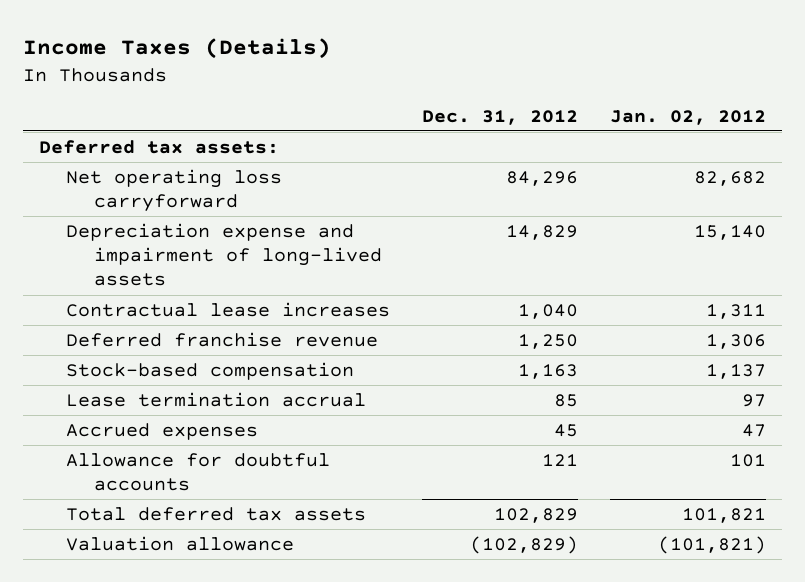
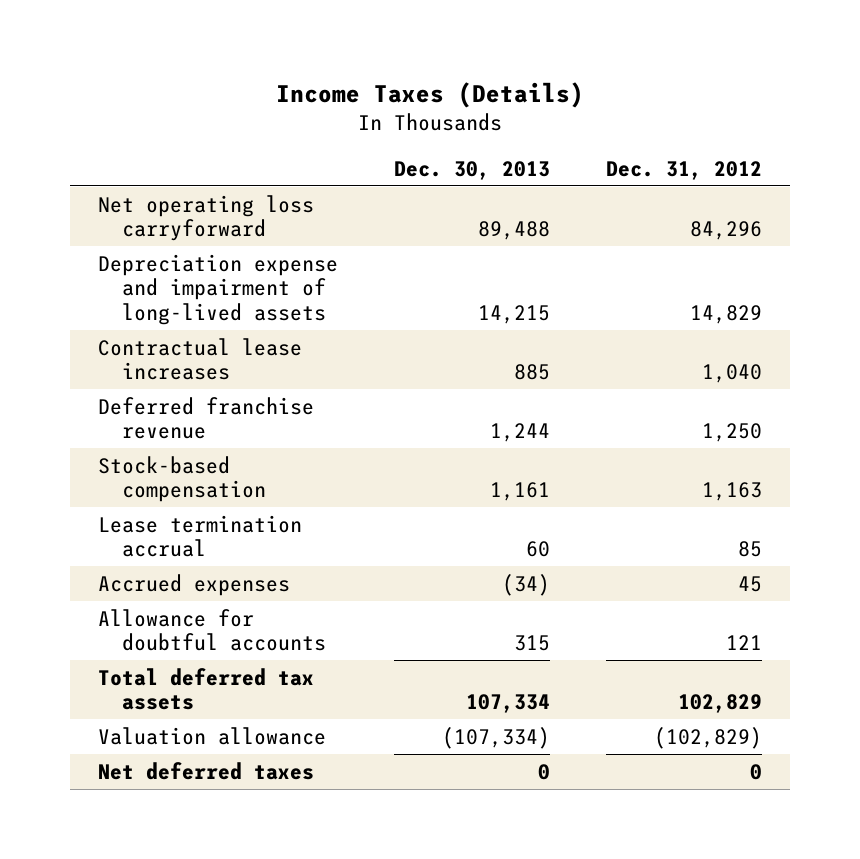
[609,109,766,125] Jan. 02, 2012 -> none
none -> [393,160,550,180] Dec. 30, 2013
[38,140,279,155] Deferred tax assets: -> none
none -> [98,761,315,780] Net deferred taxes

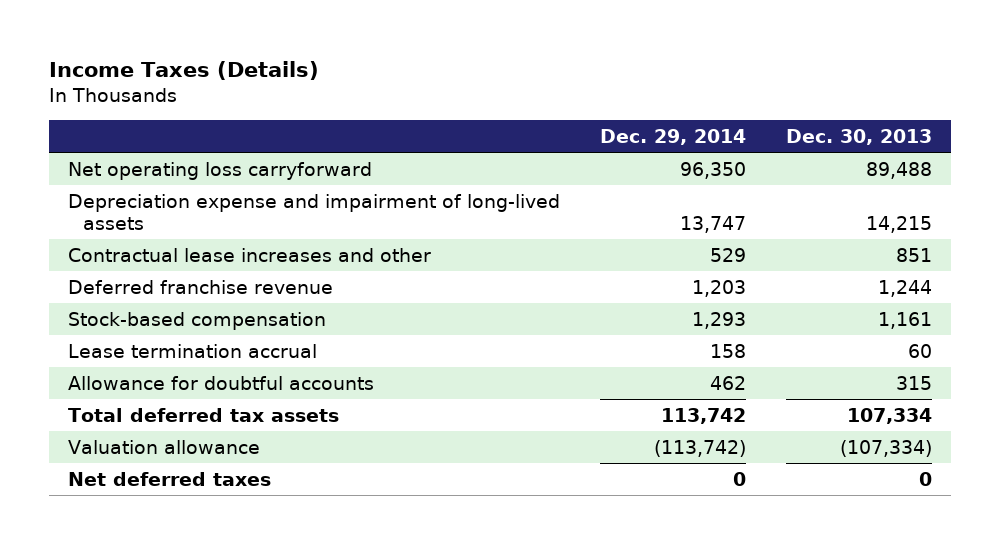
[605,160,762,180] Dec. 31, 2012 -> none
none -> [600,129,747,146] Dec. 29, 2014
[98,337,303,381] Contractual lease increases -> [68,247,432,262] Contractual lease increases and other
[513,364,550,381] 885 -> [895,247,932,262] 851
[98,573,291,596] Accrued expenses -> none

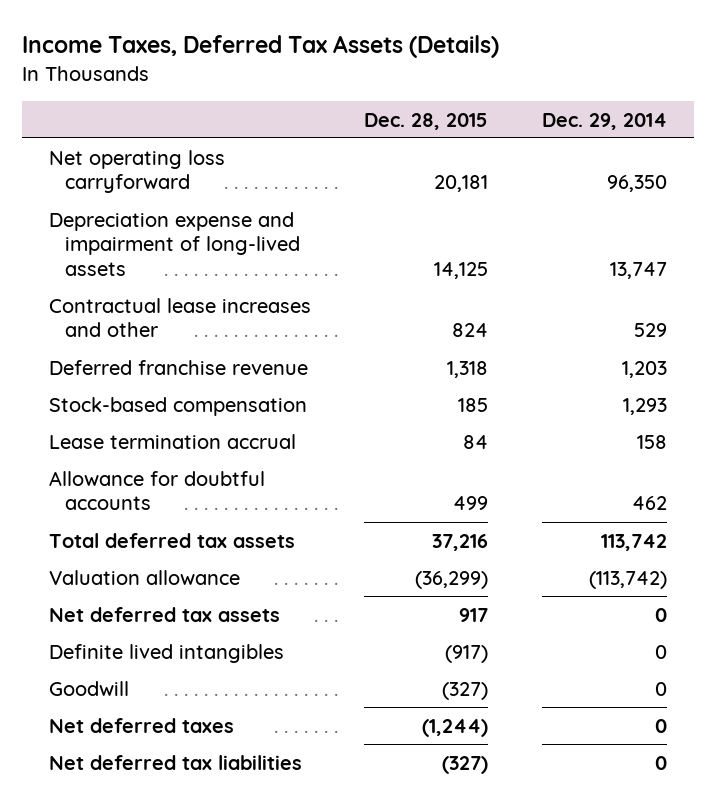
[48,61,319,81] Income Taxes (Details) -> [22,35,500,59] Income Taxes, Deferred Tax Assets (Details)
[785,129,932,146] Dec. 30, 2013 -> none
none -> [364,112,489,130] Dec. 28, 2015
none -> [48,606,280,622] Net deferred tax assets
none -> [48,643,284,663] Definite lived intangibles
none -> [48,680,129,696] Goodwill
none -> [48,754,302,770] Net deferred tax liabilities

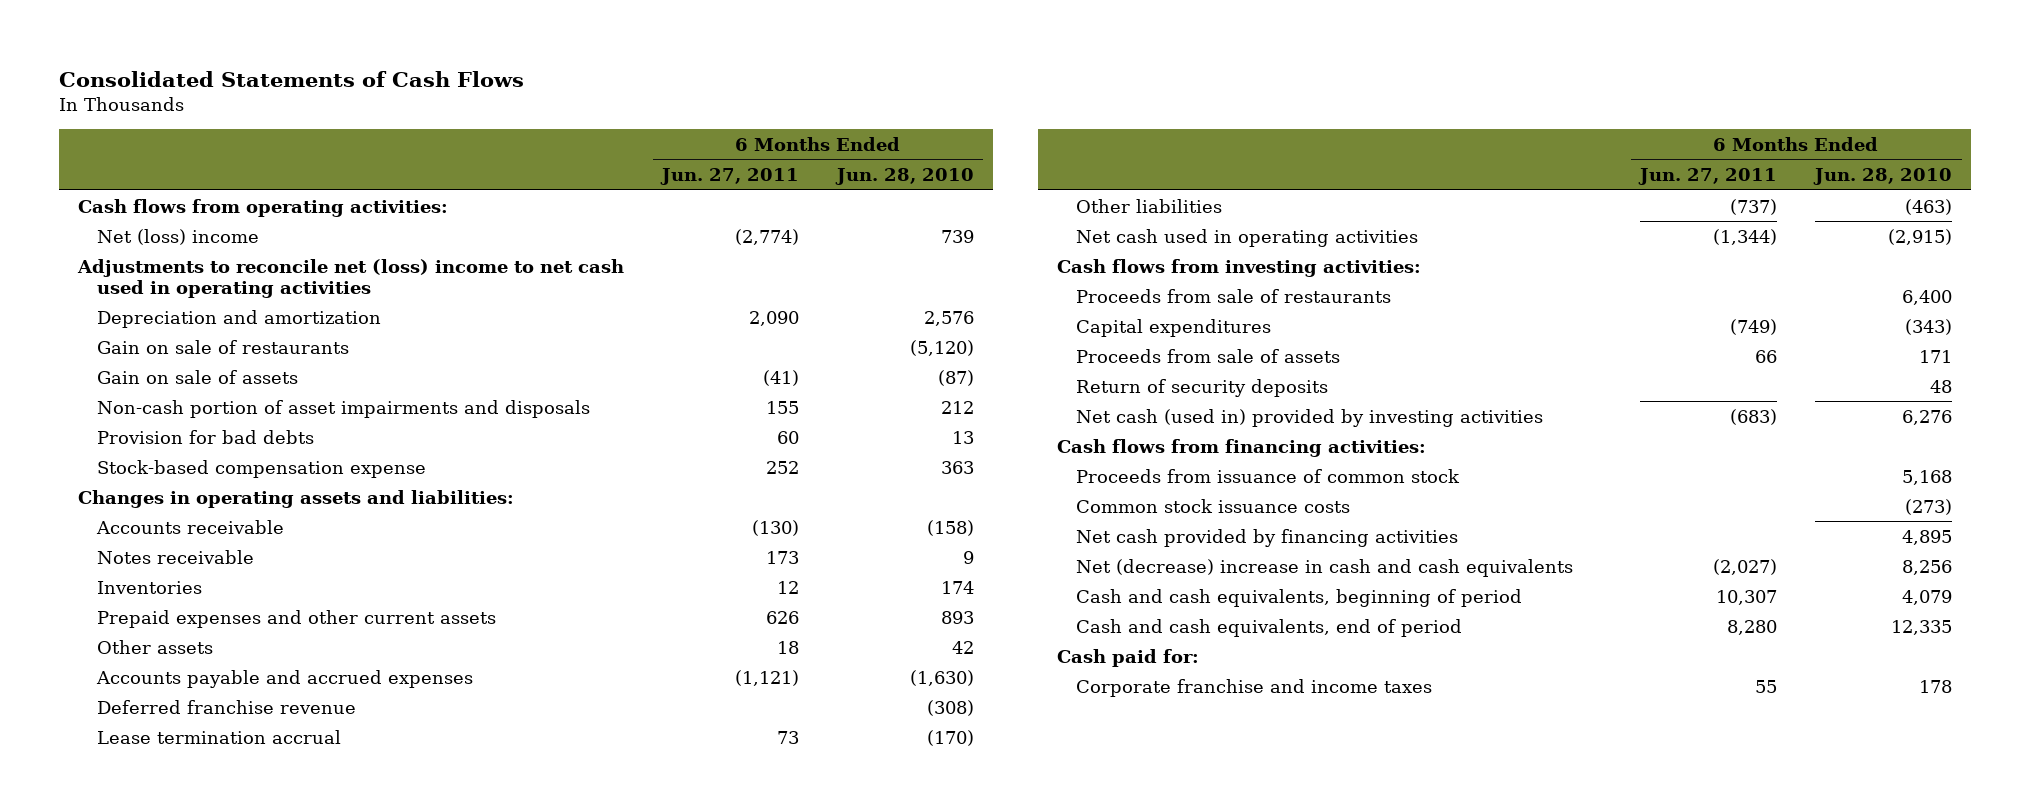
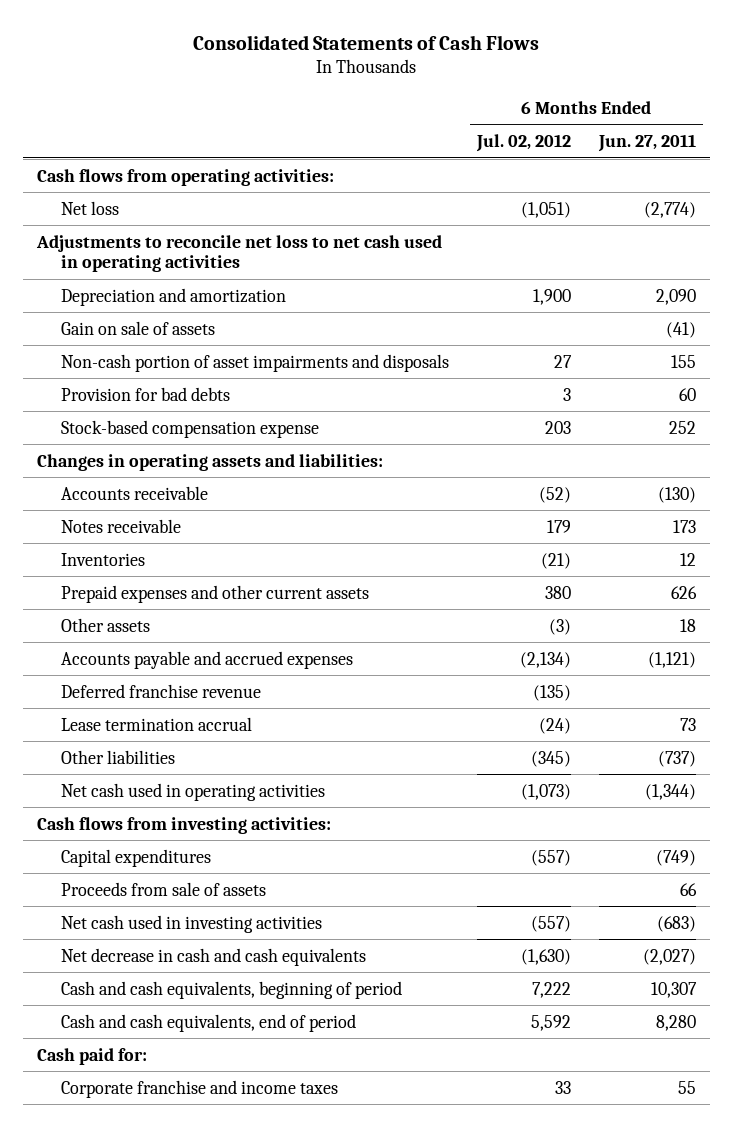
[834,167,974,185] Jun. 28, 2010 -> none
none -> [475,134,571,153] Jul. 02, 2012
[97,228,260,245] Net (loss) income -> [60,200,119,215] Net loss
[77,258,625,298] Adjustments to reconcile net (loss) income to net cash used in operating activities -> [35,234,442,273] Adjustments to reconcile net loss to net cash used in operating activities
[97,339,350,354] Gain on sale of restaurants -> none
[1075,288,1391,303] Proceeds from sale of restaurants -> none
[1075,378,1328,397] Return of security deposits -> none
[1056,438,1426,457] Cash flows from financing activities: -> none
[1075,468,1460,483] Proceeds from issuance of common stock -> none
[1075,498,1350,513] Common stock issuance costs -> none
[1075,528,1458,547] Net cash provided by financing activities -> none
[1075,408,1543,427] Net cash (used in) provided by investing activities -> [60,914,322,933] Net cash used in investing activities
[1075,558,1573,577] Net (decrease) increase in cash and cash equivalents -> [60,947,366,966] Net decrease in cash and cash equivalents

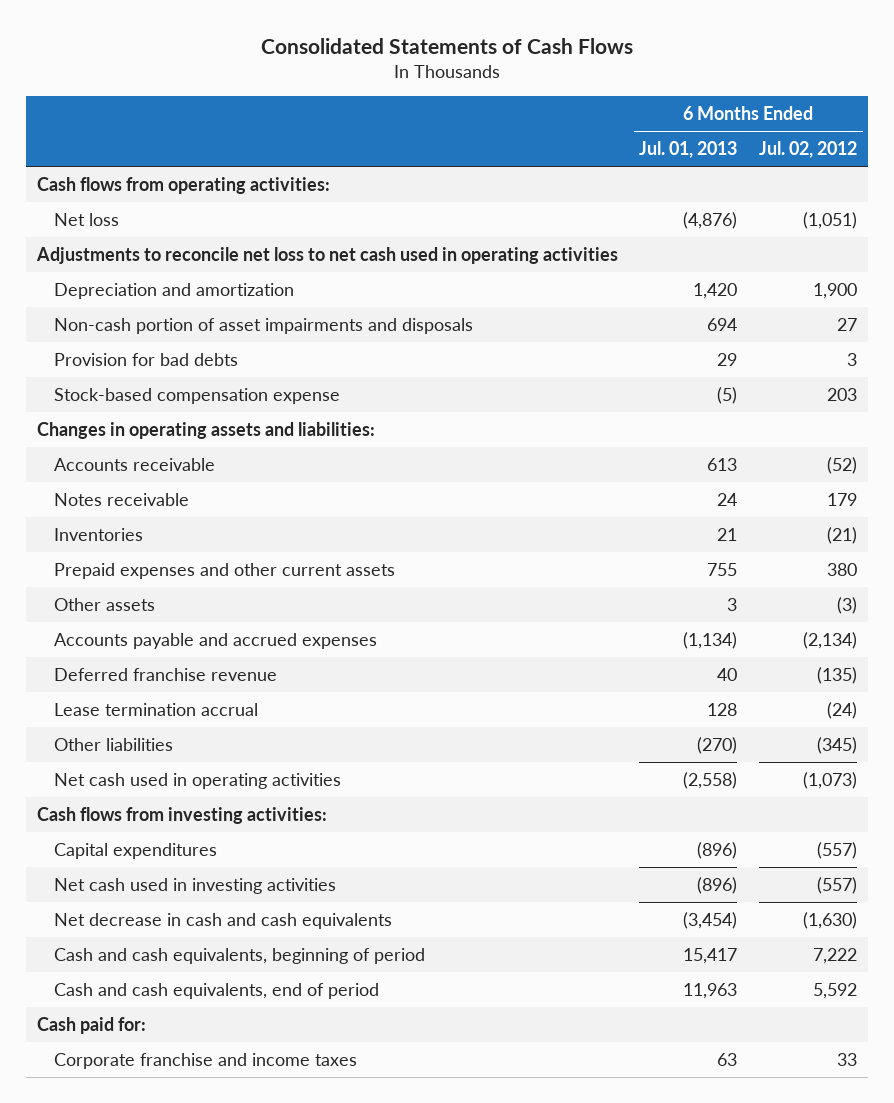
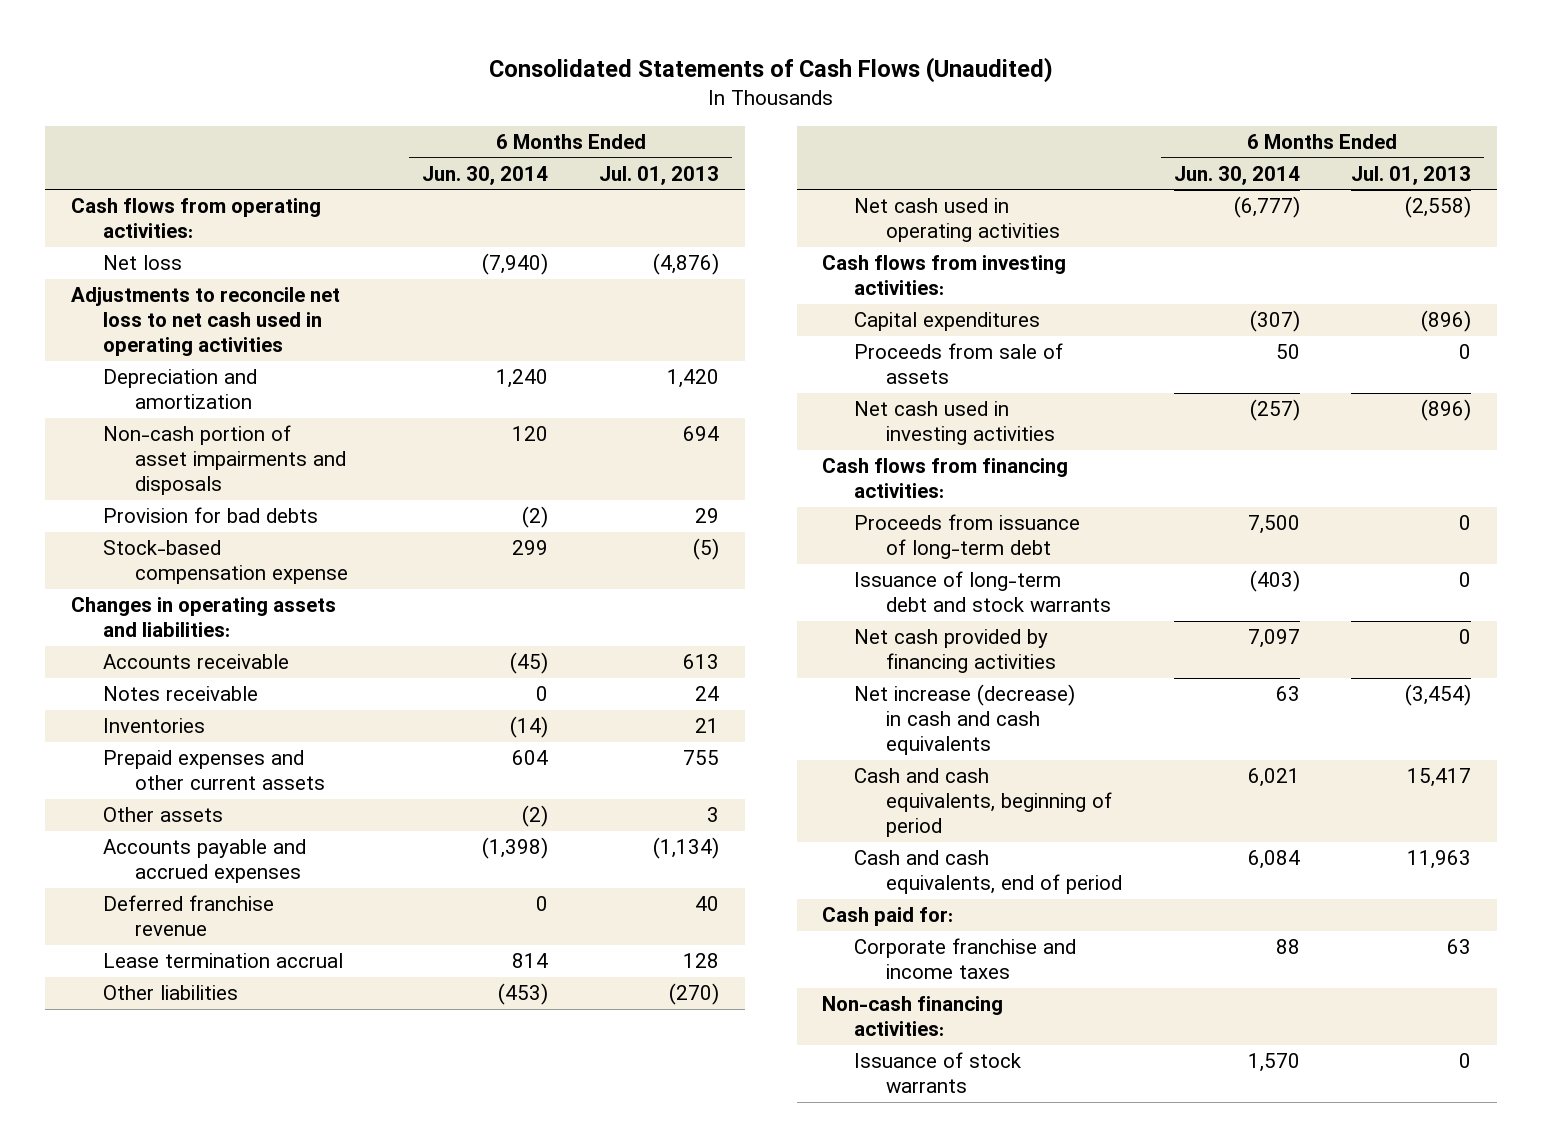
[260,37,633,54] Consolidated Statements of Cash Flows -> [488,57,1053,84] Consolidated Statements of Cash Flows (Unaudited)
[759,141,858,159] Jul. 02, 2012 -> none
none -> [421,165,548,185] Jun. 30, 2014
none -> [854,343,1064,385] Proceeds from sale of assets
none -> [822,458,1069,499] Cash flows from financing activities:
none -> [854,514,1081,560] Proceeds from issuance of long-term debt
none -> [854,571,1112,613] Issuance of long-term debt and stock warrants
none -> [854,629,1057,674] Net cash provided by financing activities
[53,913,392,930] Net decrease in cash and cash equivalents -> [854,684,1076,755] Net increase (decrease) in cash and cash equivalents
none -> [822,996,1004,1037] Non-cash financing activities:
none -> [854,1052,1022,1094] Issuance of stock warrants

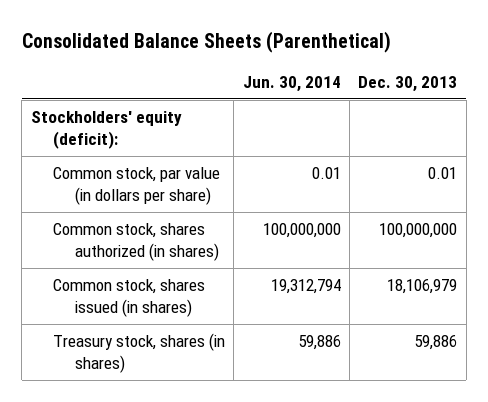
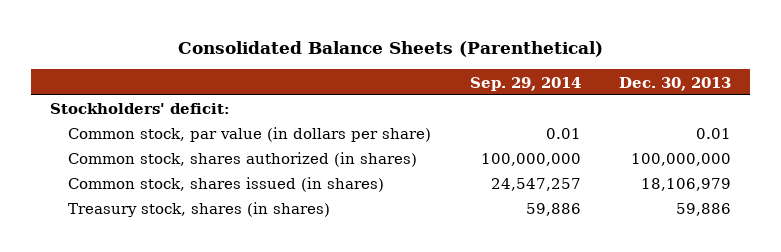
[242,76,341,93] Jun. 30, 2014 -> none
none -> [469,76,581,91] Sep. 29, 2014
[30,110,182,149] Stockholders' equity (deficit): -> [50,103,231,115] Stockholders' deficit:

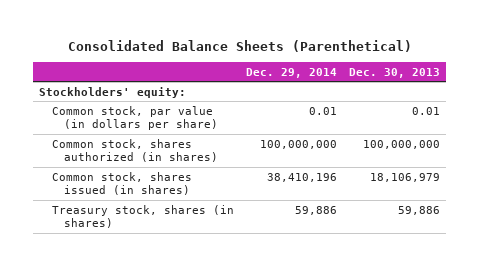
[469,76,581,91] Sep. 29, 2014 -> none
none -> [245,67,337,78] Dec. 29, 2014
[50,103,231,115] Stockholders' deficit: -> [39,86,187,98] Stockholders' equity:

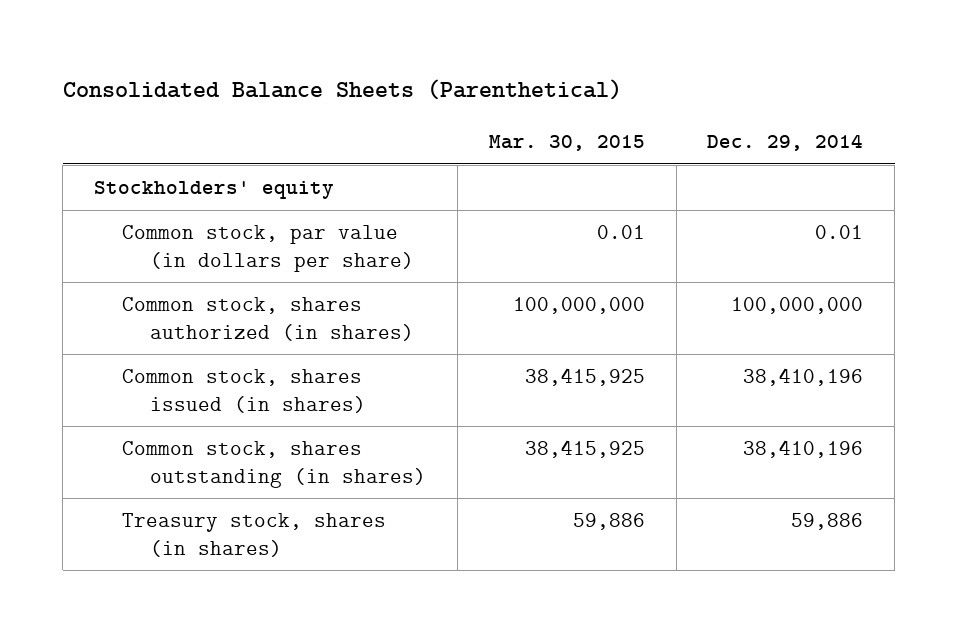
[349,67,441,78] Dec. 30, 2013 -> none
none -> [488,135,645,152] Mar. 30, 2015
[39,86,187,98] Stockholders' equity: -> [94,181,335,200] Stockholders' equity
none -> [122,441,427,488] Common stock, shares outstanding (in shares)

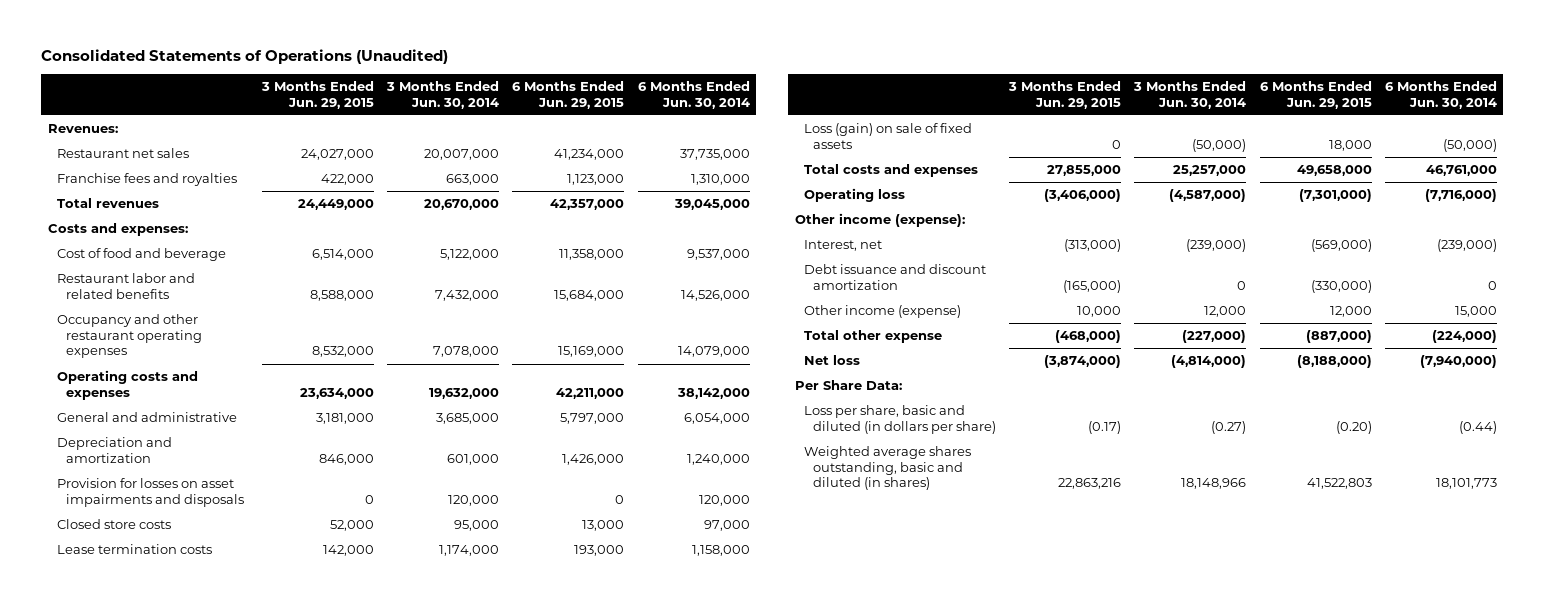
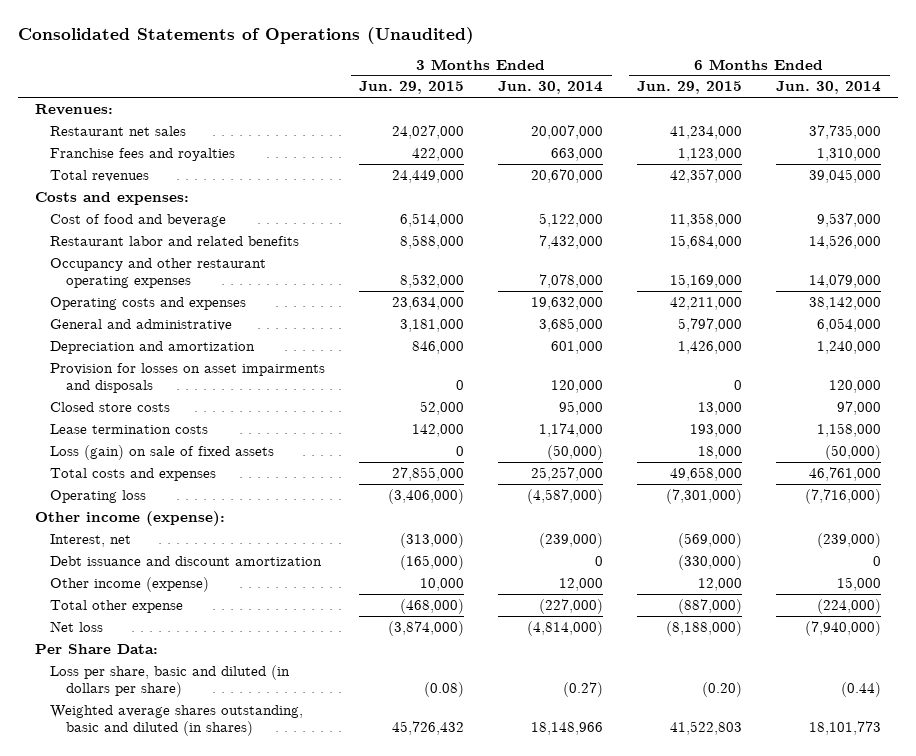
[1088,420,1122,434] (0.17) -> [424,681,465,697] (0.08)
[1058,478,1122,490] 22,863,216 -> [392,720,465,735] 45,726,432

